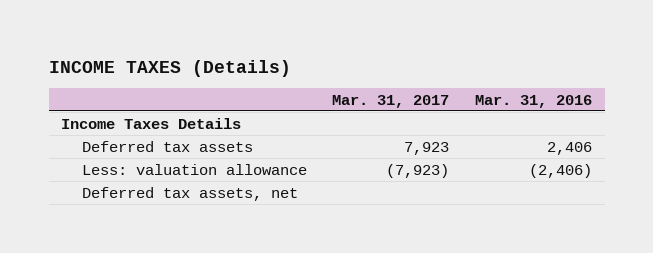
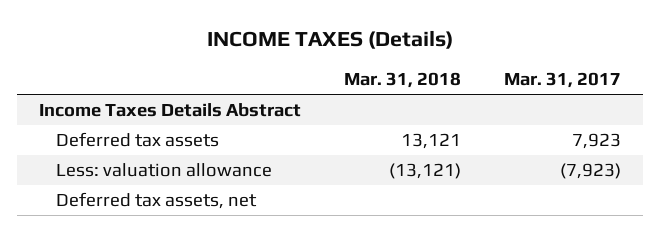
[474,94,592,108] Mar. 31, 2016 -> none
none -> [343,72,461,89] Mar. 31, 2018
[61,117,242,129] Income Taxes Details -> [38,102,301,117] Income Taxes Details Abstract

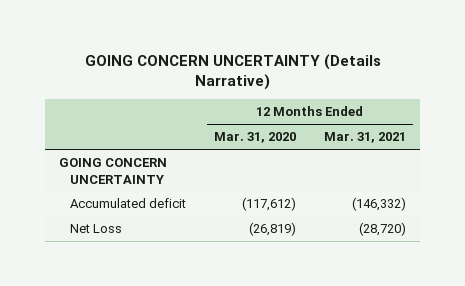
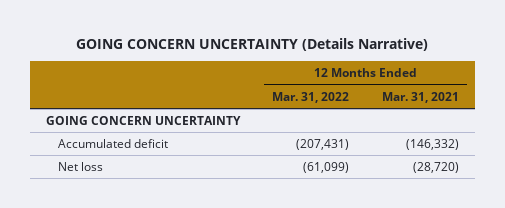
[213,132,296,144] Mar. 31, 2020 -> none
none -> [272,91,350,103] Mar. 31, 2022
[69,224,122,234] Net Loss -> [58,162,104,172] Net loss

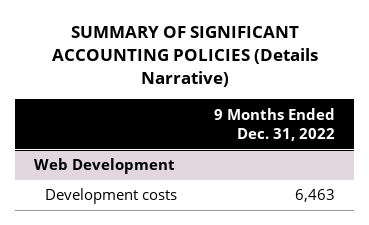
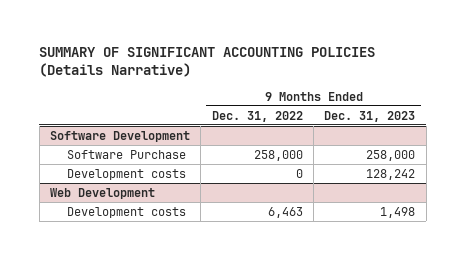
none -> [324,110,416,122] Dec. 31, 2023
none -> [49,130,190,142] Software Development
none -> [66,149,186,159] Software Purchase
none -> [66,168,186,180] Development costs

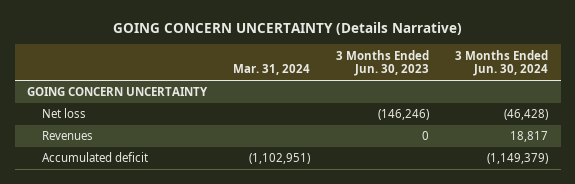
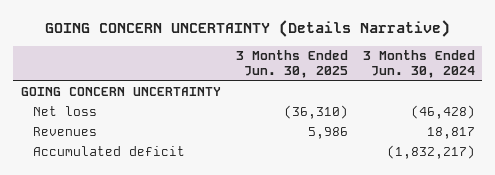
[233,64,311,76] Mar. 31, 2024 -> none
[336,49,430,77] 3 Months Ended Jun. 30, 2023 -> none
none -> [235,50,348,79] 3 Months Ended Jun. 30, 2025
[486,153,548,165] (1,149,379) -> [386,145,475,160] (1,832,217)

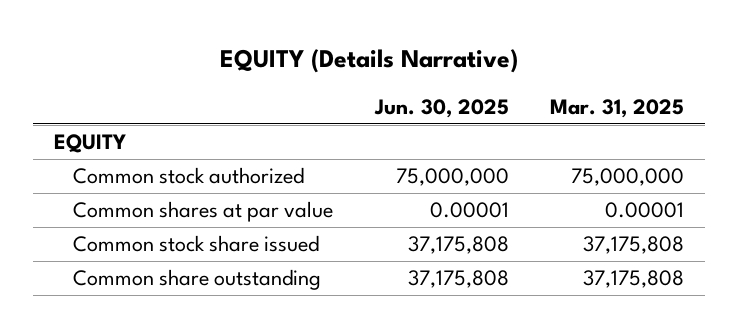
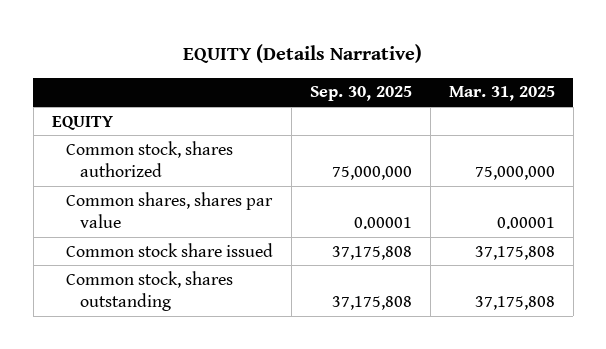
[373,99,509,119] Jun. 30, 2025 -> none
none -> [309,86,412,102] Sep. 30, 2025
[73,167,305,185] Common stock authorized -> [66,140,234,177] Common stock, shares authorized
[73,201,334,223] Common shares at par value -> [66,191,274,228] Common shares, shares par value
[73,269,322,291] Common share outstanding -> [66,270,234,311] Common stock, shares outstanding

